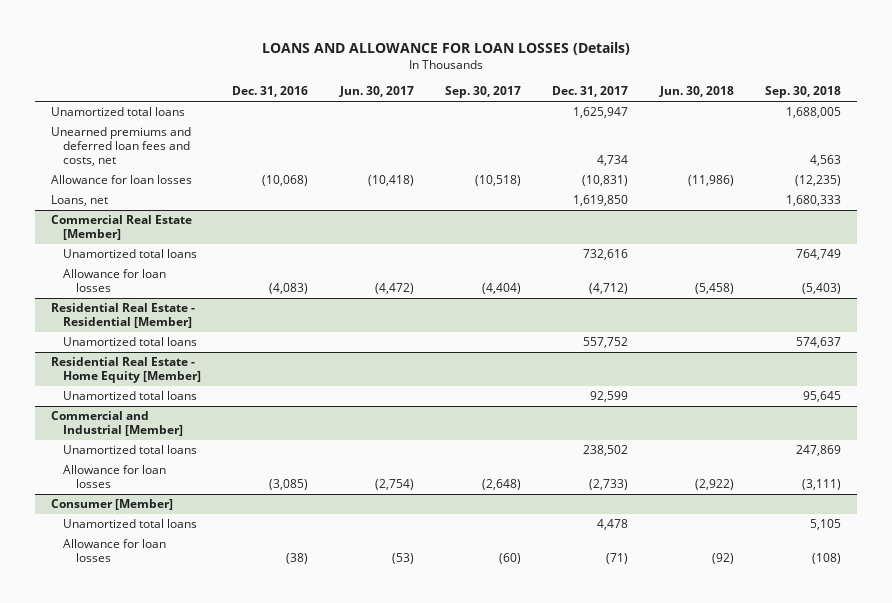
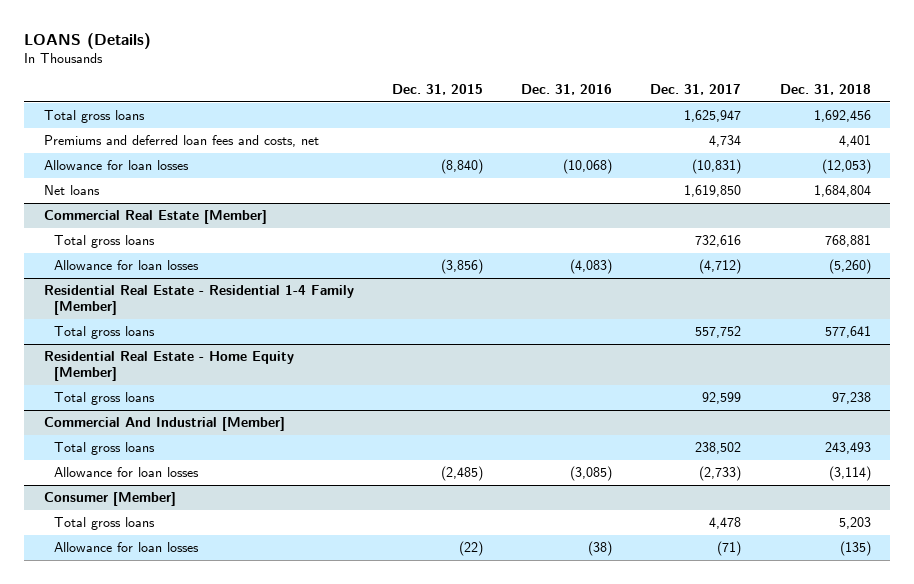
[261,42,630,56] LOANS AND ALLOWANCE FOR LOAN LOSSES (Details) -> [24,33,152,50] LOANS (Details)
[338,86,414,98] Jun. 30, 2017 -> none
[445,86,522,99] Sep. 30, 2017 -> none
[658,86,734,98] Jun. 30, 2018 -> none
[765,86,842,99] Sep. 30, 2018 -> none
none -> [391,84,483,96] Dec. 31, 2015
none -> [779,84,871,96] Dec. 31, 2018
[50,107,185,117] Unamortized total loans -> [43,110,145,124] Total gross loans
[50,127,191,166] Unearned premiums and deferred loan fees and costs, net -> [43,135,319,148] Premiums and deferred loan fees and costs, net
[50,195,108,207] Loans, net -> [43,185,100,196] Net loans
[63,249,198,259] Unamortized total loans -> [53,235,155,249] Total gross loans
[50,303,195,328] Residential Real Estate - Residential [Member] -> [43,285,354,315] Residential Real Estate - Residential 1-4 Family [Member]
[63,337,198,347] Unamortized total loans -> [53,326,155,340] Total gross loans
[63,391,198,401] Unamortized total loans -> [53,392,155,406] Total gross loans
[50,411,184,436] Commercial and Industrial [Member] -> [43,417,285,432] Commercial And Industrial [Member]
[63,445,198,455] Unamortized total loans -> [53,442,155,456] Total gross loans
[63,519,198,529] Unamortized total loans -> [53,517,155,531] Total gross loans

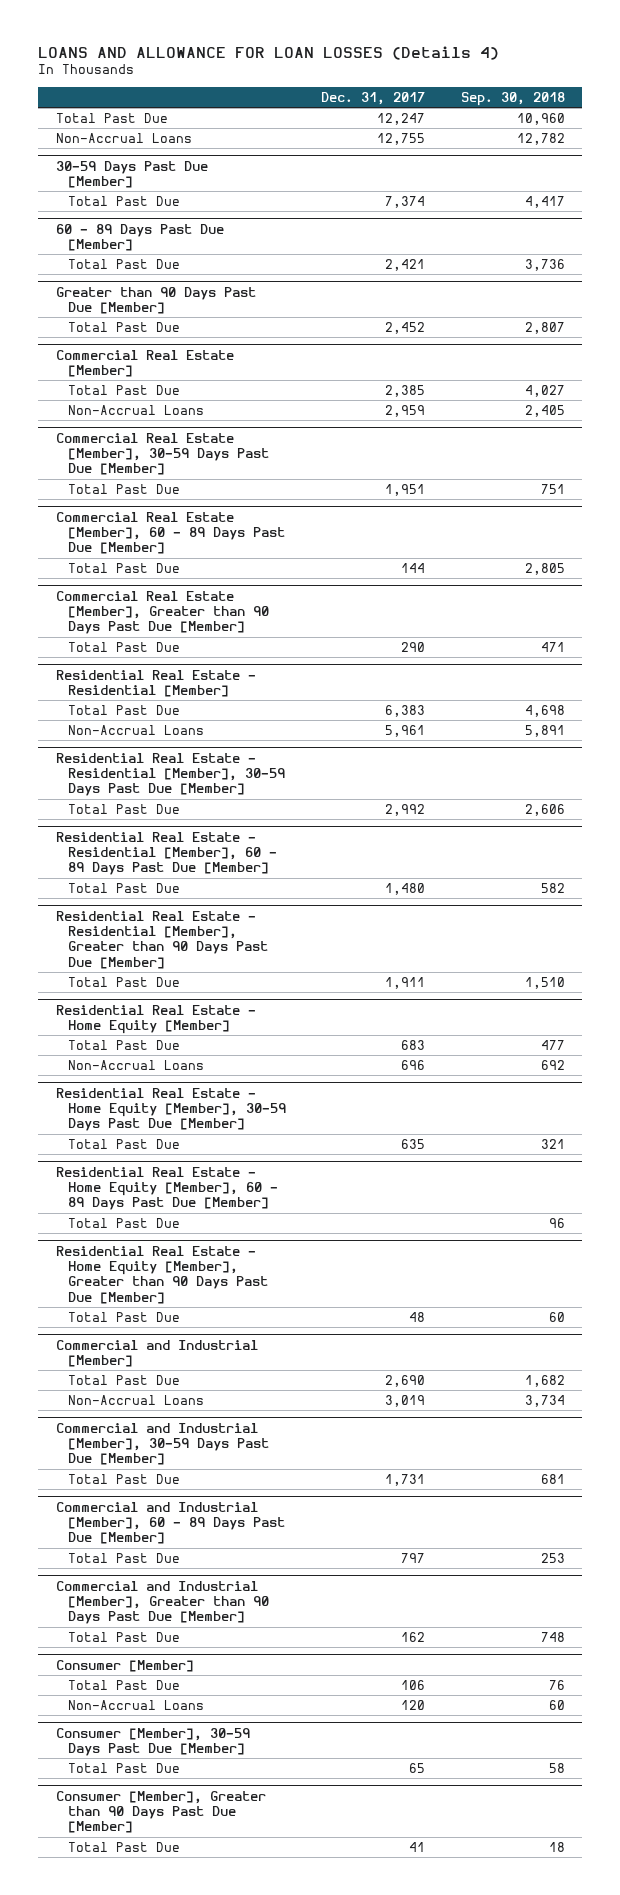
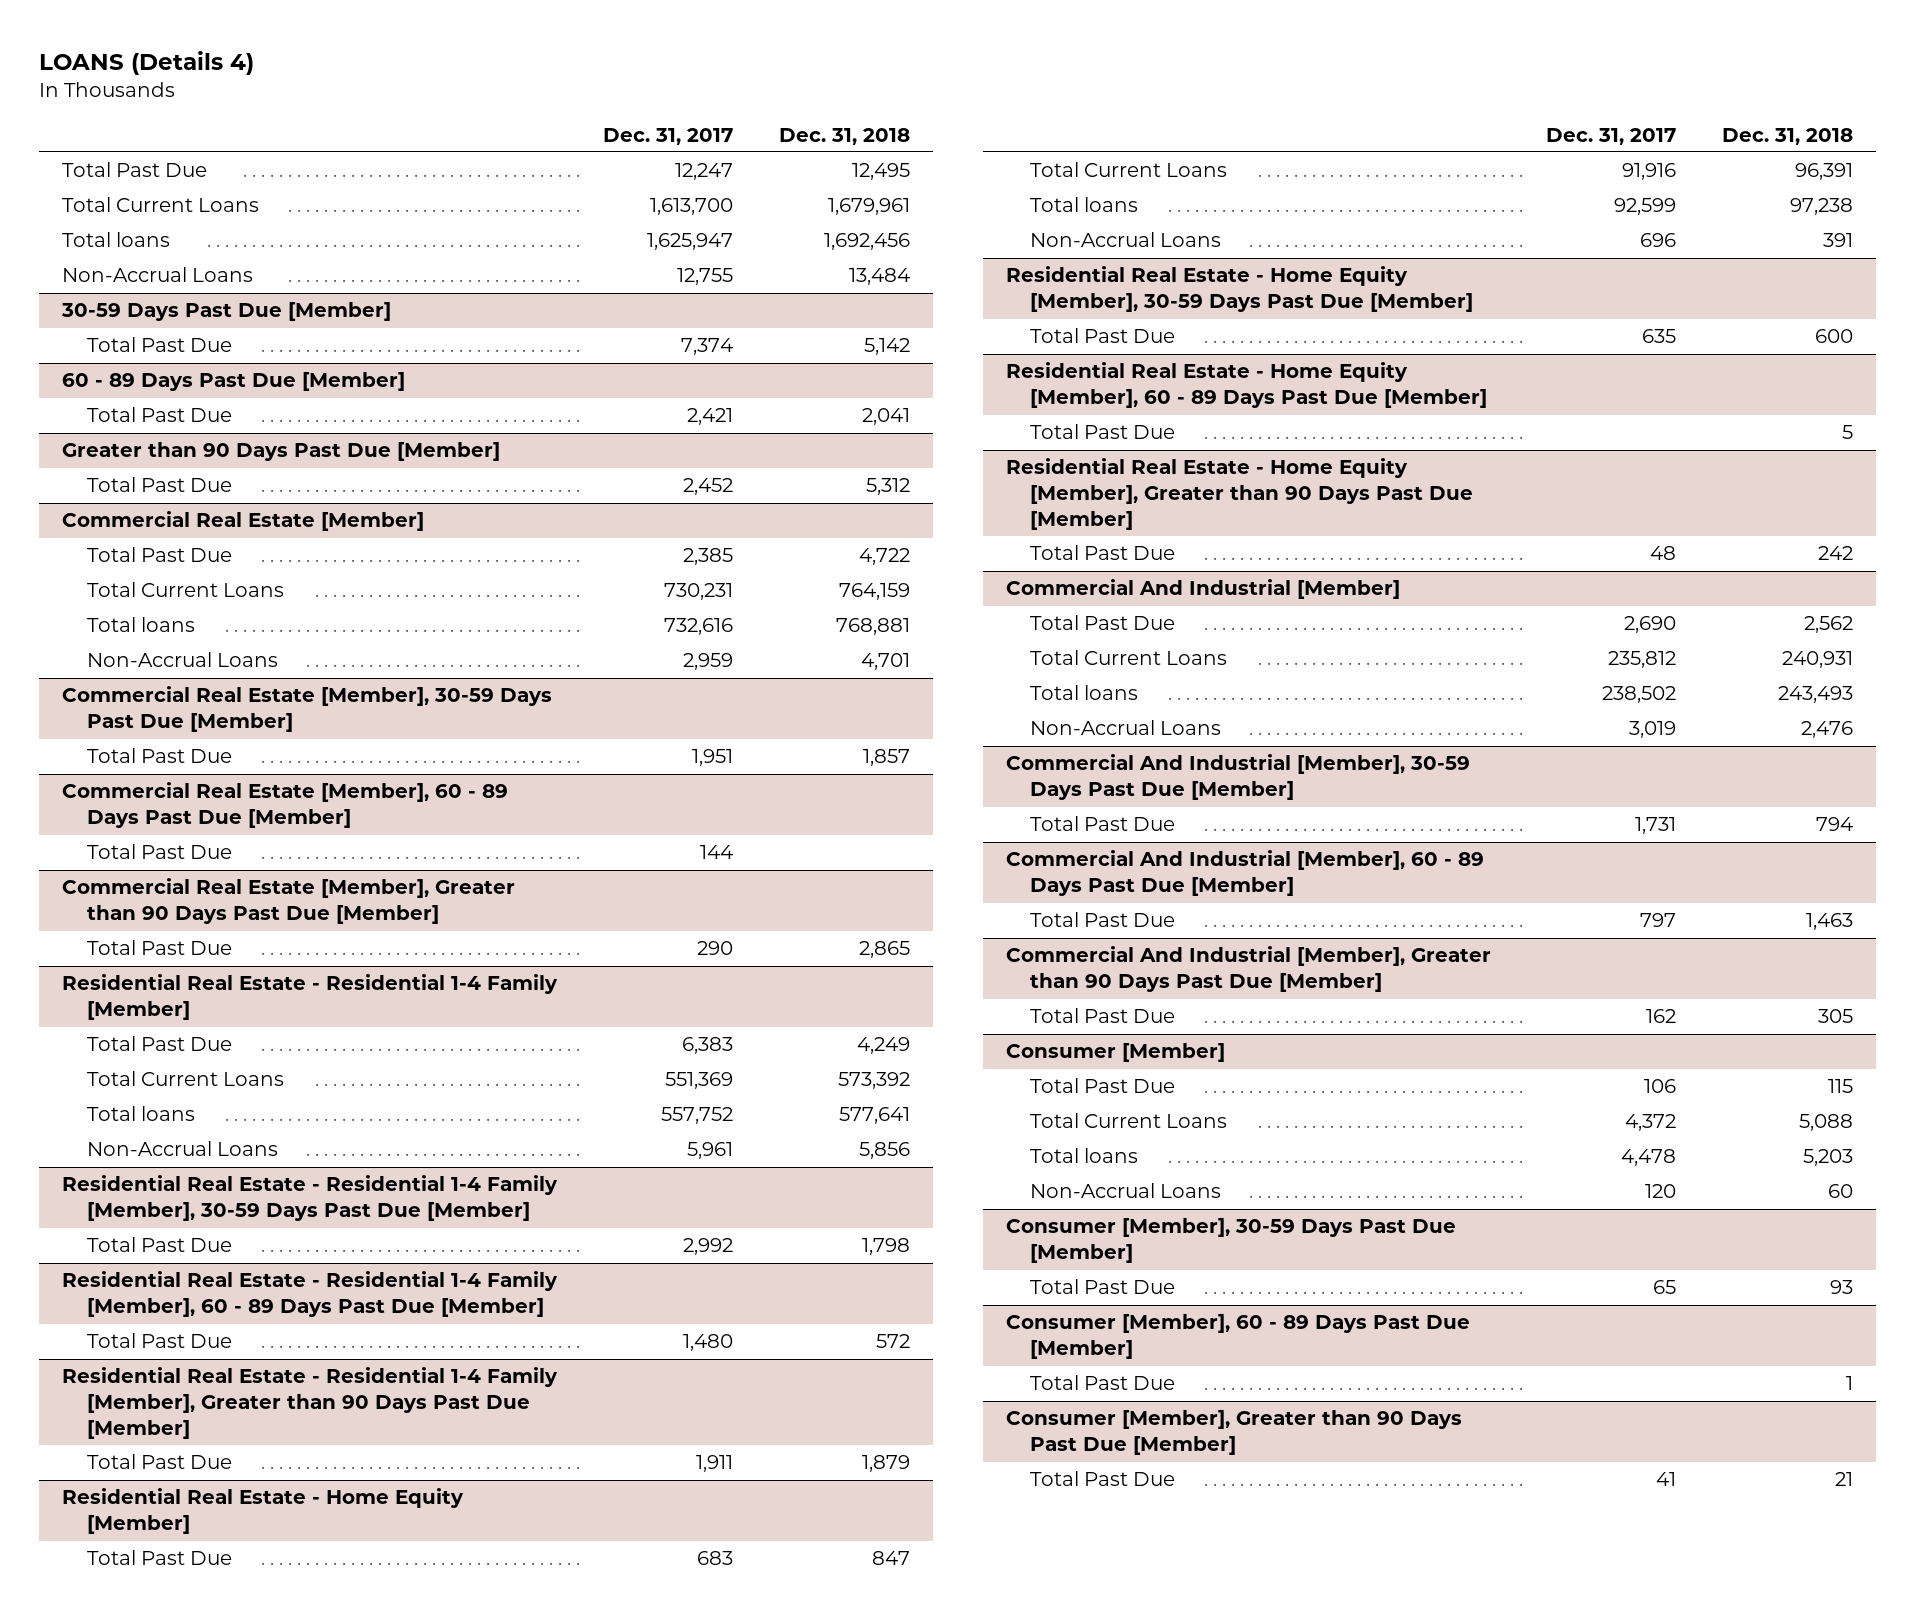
[38,45,500,60] LOANS AND ALLOWANCE FOR LOAN LOSSES (Details 4) -> [39,51,255,76] LOANS (Details 4)
[460,91,565,106] Sep. 30, 2018 -> none
none -> [778,127,910,145] Dec. 31, 2018
none -> [62,197,260,213] Total Current Loans
none -> [62,232,171,248] Total loans
none -> [86,582,284,598] Total Current Loans
none -> [86,617,195,633] Total loans
[55,669,256,697] Residential Real Estate - Residential [Member] -> [62,974,559,1021] Residential Real Estate - Residential 1-4 Family [Member]
none -> [86,1071,284,1087] Total Current Loans
none -> [86,1106,195,1122] Total loans
[55,752,286,797] Residential Real Estate - Residential [Member], 30-59 Days Past Due [Member] -> [62,1175,559,1222] Residential Real Estate - Residential 1-4 Family [Member], 30-59 Days Past Due [Member]
[55,831,278,876] Residential Real Estate - Residential [Member], 60 - 89 Days Past Due [Member] -> [62,1271,559,1318] Residential Real Estate - Residential 1-4 Family [Member], 60 - 89 Days Past Due [Member]
[55,910,269,969] Residential Real Estate - Residential [Member], Greater than 90 Days Past Due [Member] -> [62,1367,559,1440] Residential Real Estate - Residential 1-4 Family [Member], Greater than 90 Days Past Due [Member]
none -> [1030,162,1228,178] Total Current Loans
none -> [1030,197,1139,213] Total loans
[55,1339,258,1367] Commercial and Industrial [Member] -> [1005,579,1400,600] Commercial And Industrial [Member]
none -> [1030,650,1228,666] Total Current Loans
none -> [1030,685,1139,701] Total loans
[55,1422,270,1466] Commercial and Industrial [Member], 30-59 Days Past Due [Member] -> [1005,754,1470,801] Commercial And Industrial [Member], 30-59 Days Past Due [Member]
[55,1501,286,1545] Commercial and Industrial [Member], 60 - 89 Days Past Due [Member] -> [1005,850,1484,897] Commercial And Industrial [Member], 60 - 89 Days Past Due [Member]
[55,1580,270,1625] Commercial and Industrial [Member], Greater than 90 Days Past Due [Member] -> [1005,946,1491,993] Commercial And Industrial [Member], Greater than 90 Days Past Due [Member]
none -> [1030,1113,1228,1129] Total Current Loans
none -> [1030,1148,1139,1164] Total loans
none -> [1005,1314,1470,1360] Consumer [Member], 60 - 89 Days Past Due [Member]
none -> [1030,1375,1176,1391] Total Past Due

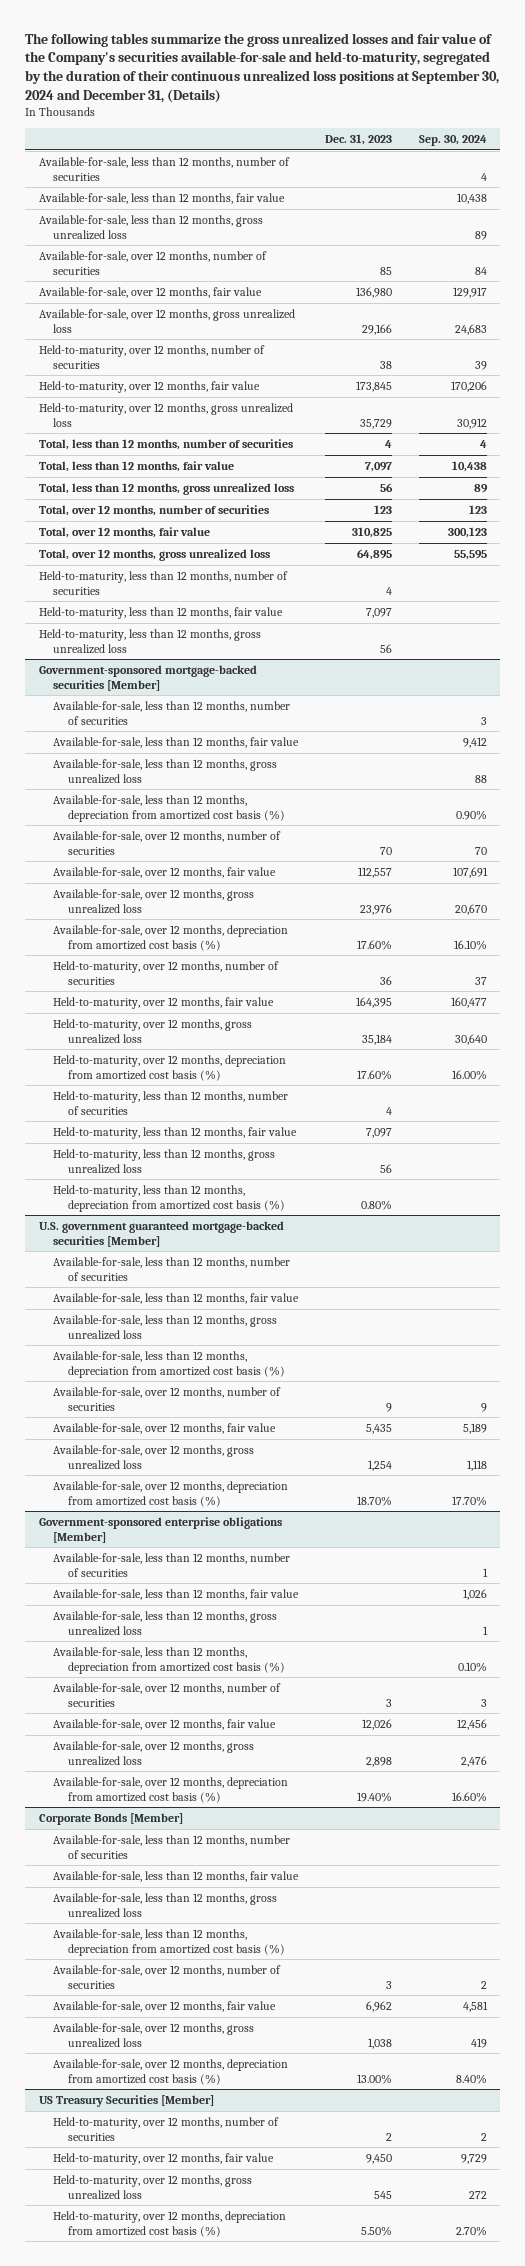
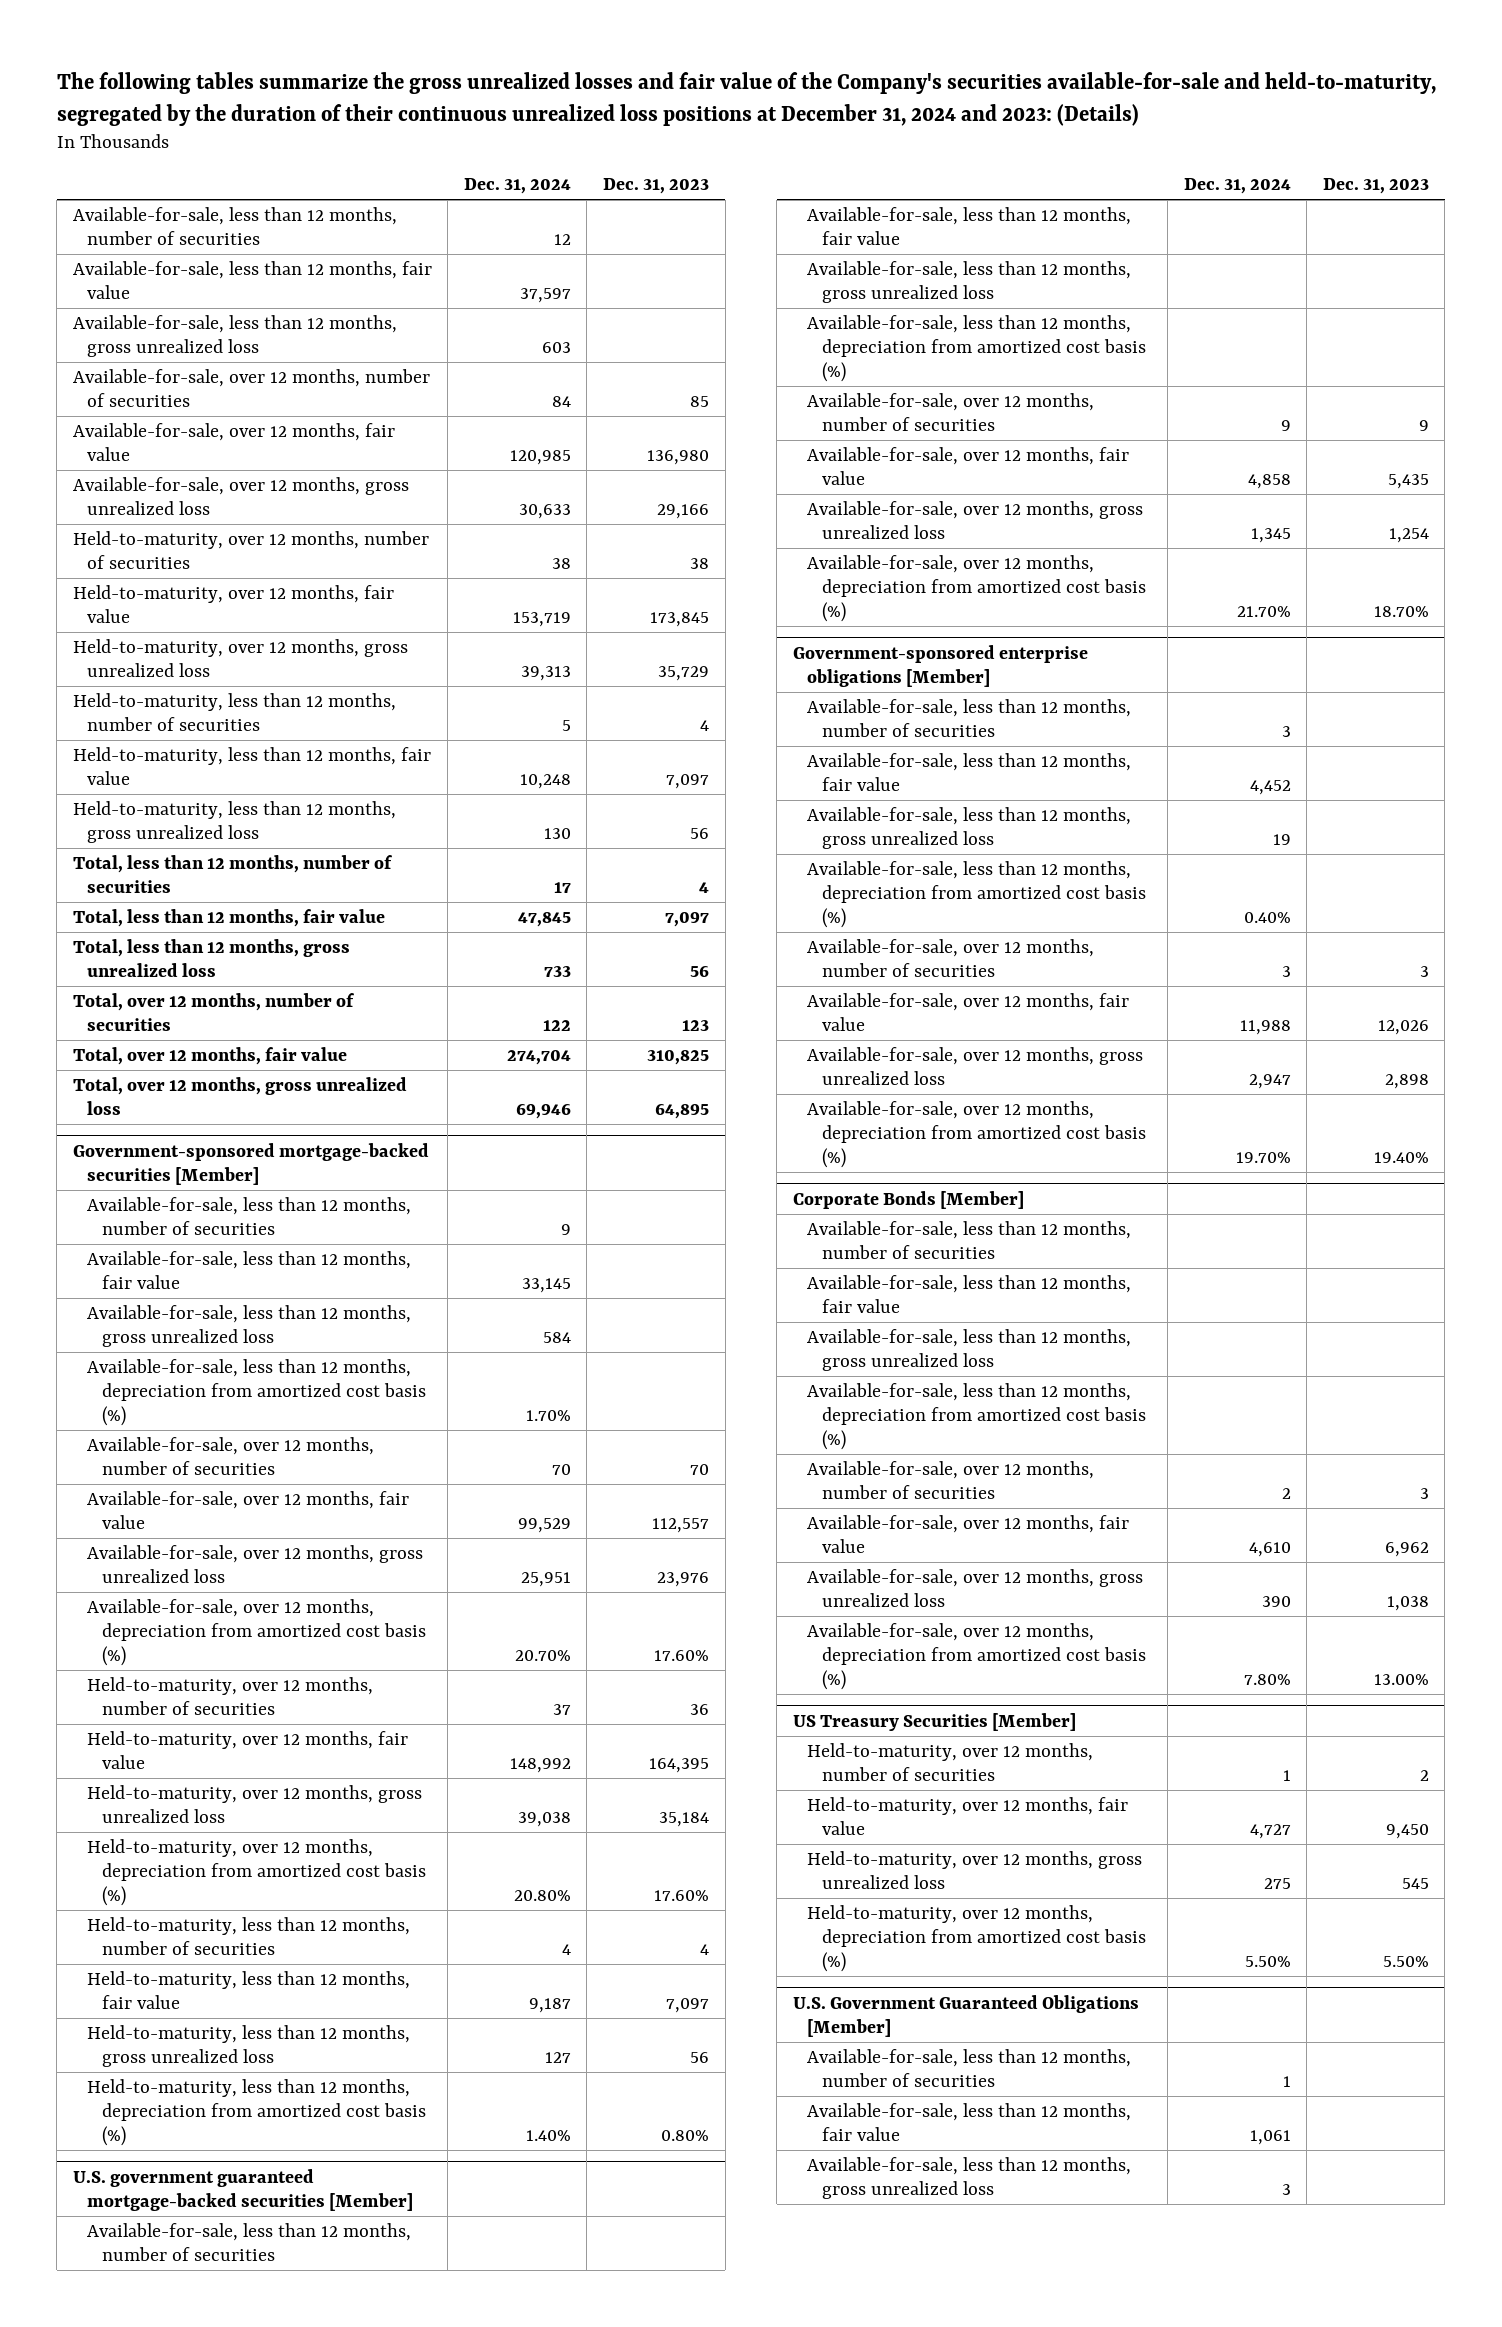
[25,32,500,103] The following tables summarize the gross unrealized losses and fair value of the Company's securities available-for-sale and held-to-maturity, segregated by the duration of their continuous unrealized loss positions at September 30, 2024 and December 31, (Details) -> [56,71,1436,126] The following tables summarize the gross unrealized losses and fair value of the Company's securities available-for-sale and held-to-maturity, segregated by the duration of their continuous unrealized loss positions at December 31, 2024 and 2023: (Details)
[418,134,487,146] Sep. 30, 2024 -> none
none -> [463,177,571,194] Dec. 31, 2024
[38,570,288,595] Held-to-maturity, less than 12 months, number of securities -> [72,692,396,731] Held-to-maturity, less than 12 months, number of securities
[38,606,283,619] Held-to-maturity, less than 12 months, fair value -> [72,746,431,785] Held-to-maturity, less than 12 months, fair value
[38,628,261,654] Held-to-maturity, less than 12 months, gross unrealized loss -> [72,800,396,843] Held-to-maturity, less than 12 months, gross unrealized loss
none -> [792,1994,1139,2037] U.S. Government Guaranteed Obligations [Member]
none -> [807,2048,1132,2087] Available-for-sale, less than 12 months, number of securities
none -> [807,2102,1132,2141] Available-for-sale, less than 12 months, fair value
none -> [807,2156,1132,2199] Available-for-sale, less than 12 months, gross unrealized loss

